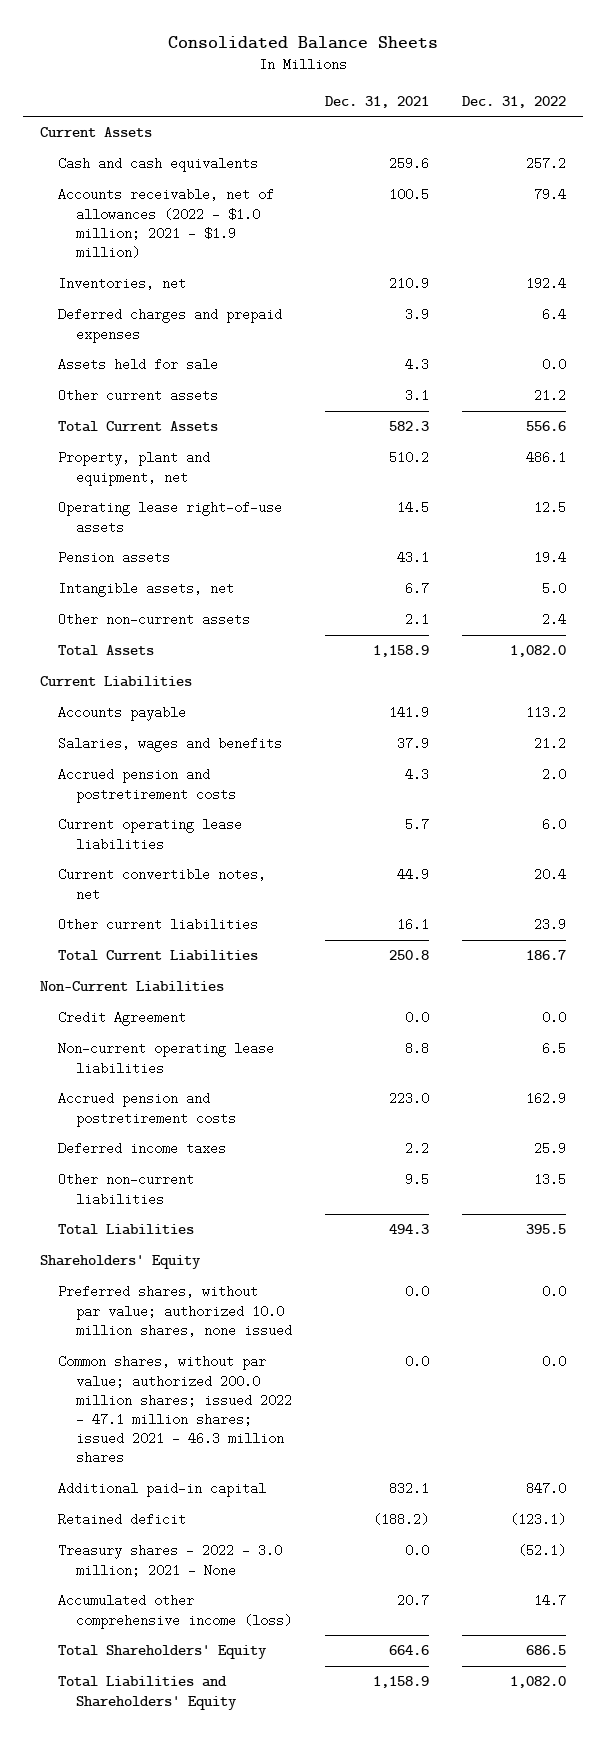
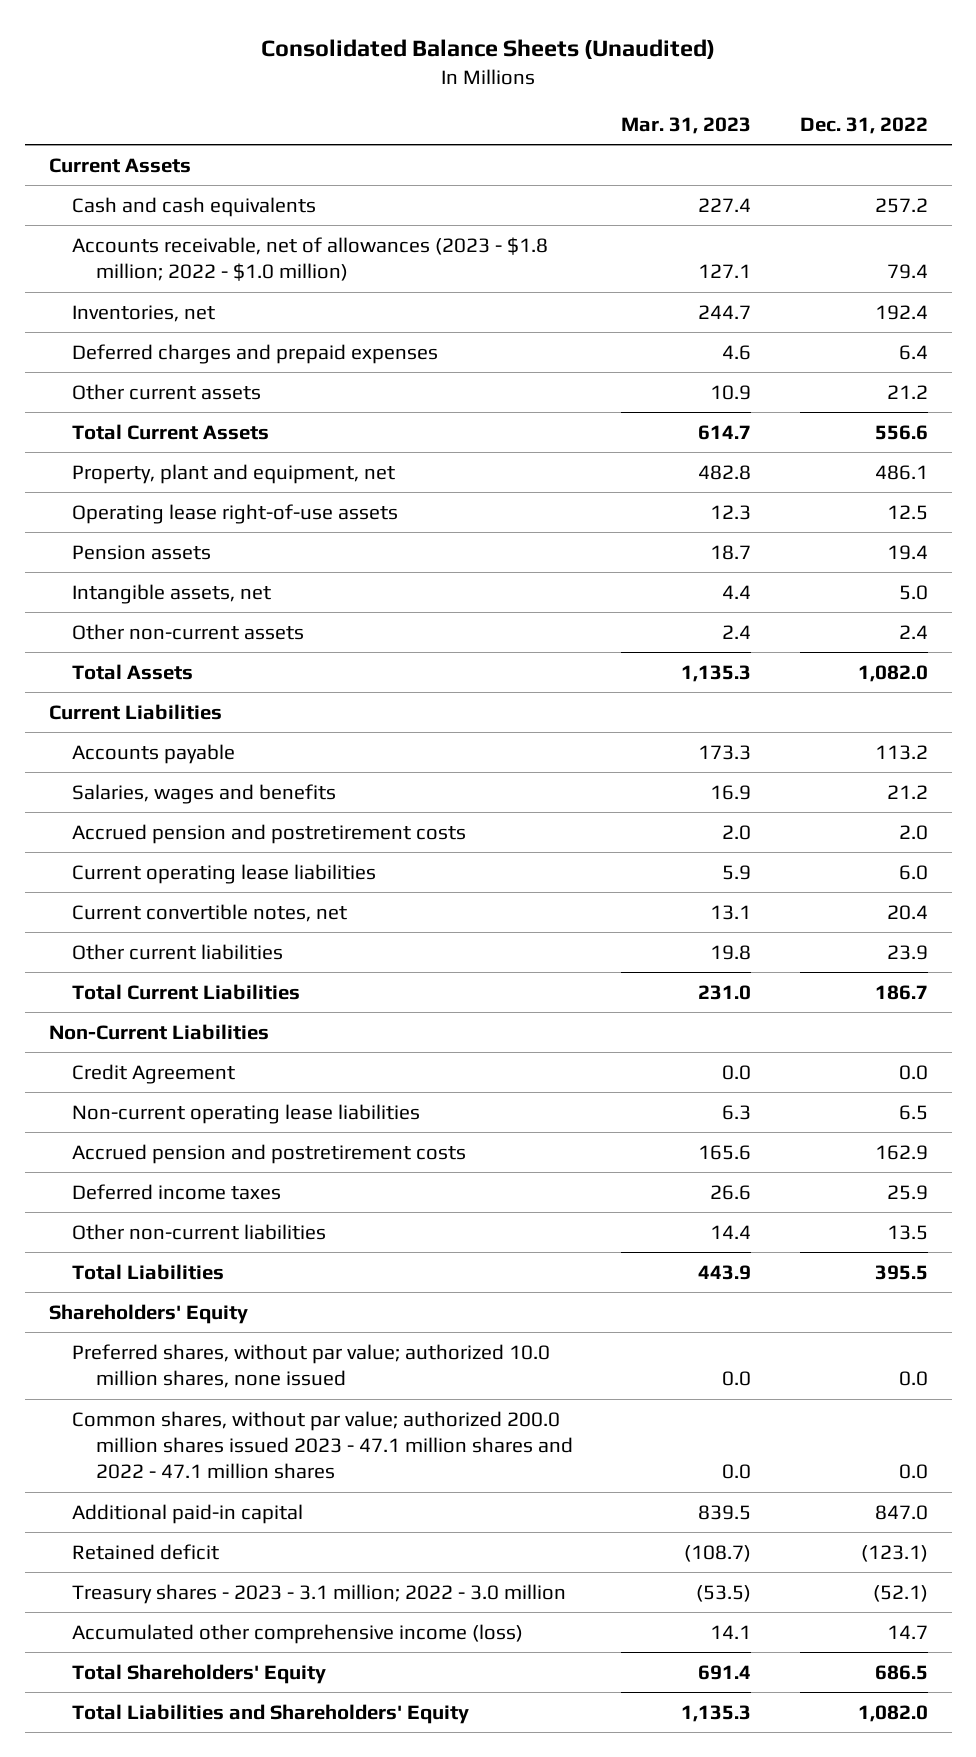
[168,35,439,49] Consolidated Balance Sheets -> [261,39,716,60] Consolidated Balance Sheets (Unaudited)
[325,95,430,108] Dec. 31, 2021 -> none
none -> [621,116,752,134] Mar. 31, 2023
[58,188,275,259] Accounts receivable, net of allowances (2022 - $1.0 million; 2021 - $1.9 million) -> [72,236,549,282] Accounts receivable, net of allowances (2023 - $1.8 million; 2022 - $1.0 million)
[58,358,219,372] Assets held for sale -> none
[58,1355,293,1465] Common shares, without par value; authorized 200.0 million shares; issued 2022 - 47.1 million shares; issued 2021 - 46.3 million shares -> [72,1410,573,1480] Common shares, without par value; authorized 200.0 million shares issued 2023 - 47.1 million shares and 2022 - 47.1 million shares
[58,1544,283,1577] Treasury shares - 2022 - 3.0 million; 2021 - None -> [72,1583,567,1604] Treasury shares - 2023 - 3.1 million; 2022 - 3.0 million

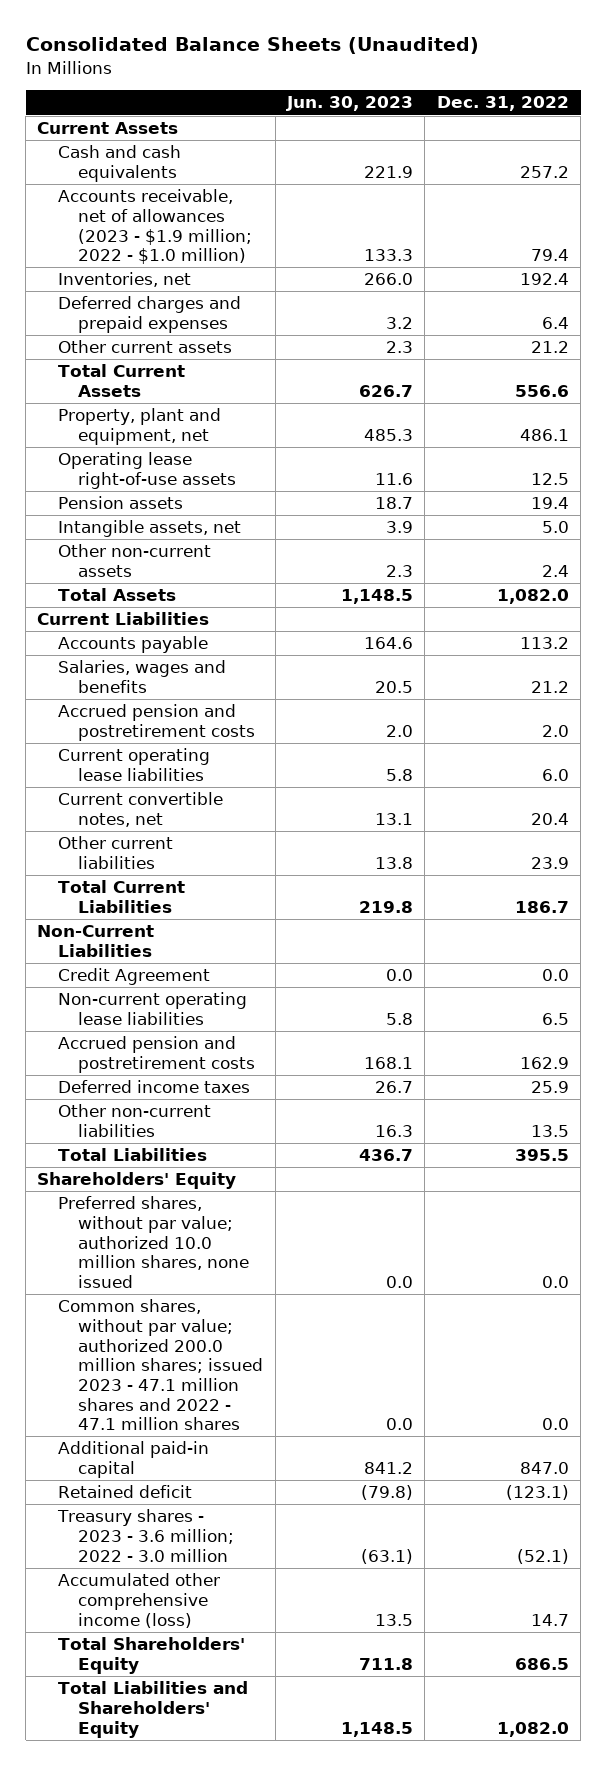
[621,116,752,134] Mar. 31, 2023 -> none
none -> [285,96,413,112] Jun. 30, 2023
[72,236,549,282] Accounts receivable, net of allowances (2023 - $1.8 million; 2022 - $1.0 million) -> [57,189,253,265] Accounts receivable, net of allowances (2023 - $1.9 million; 2022 - $1.0 million)
[72,1410,573,1480] Common shares, without par value; authorized 200.0 million shares issued 2023 - 47.1 million shares and 2022 - 47.1 million shares -> [57,1299,264,1431] Common shares, without par value; authorized 200.0 million shares; issued 2023 - 47.1 million shares and 2022 - 47.1 million shares
[72,1583,567,1604] Treasury shares - 2023 - 3.1 million; 2022 - 3.0 million -> [56,1509,235,1562] Treasury shares - 2023 - 3.6 million; 2022 - 3.0 million

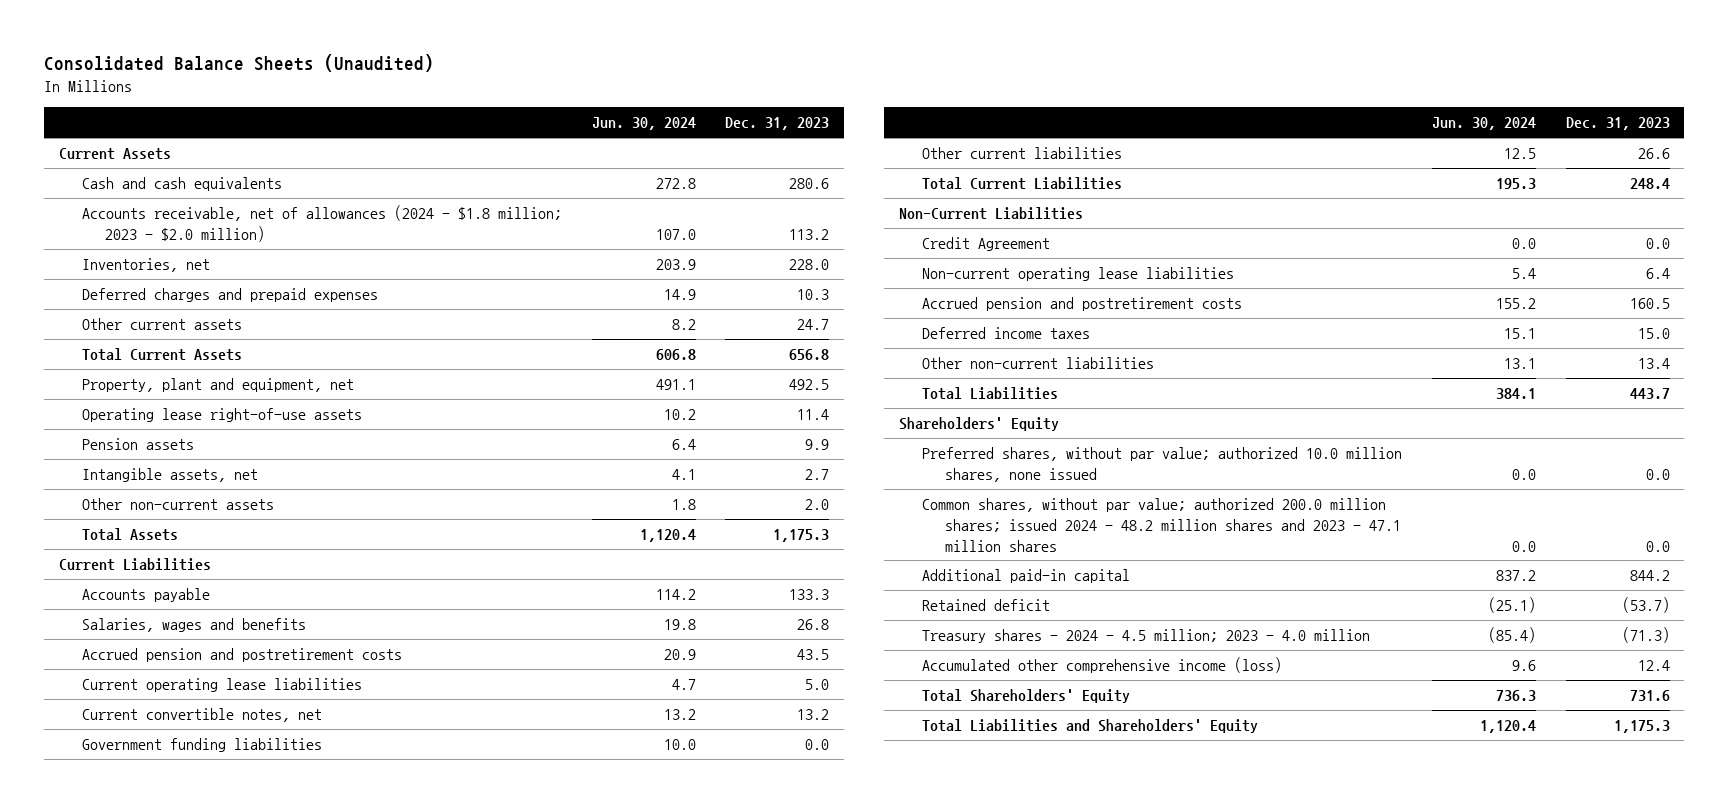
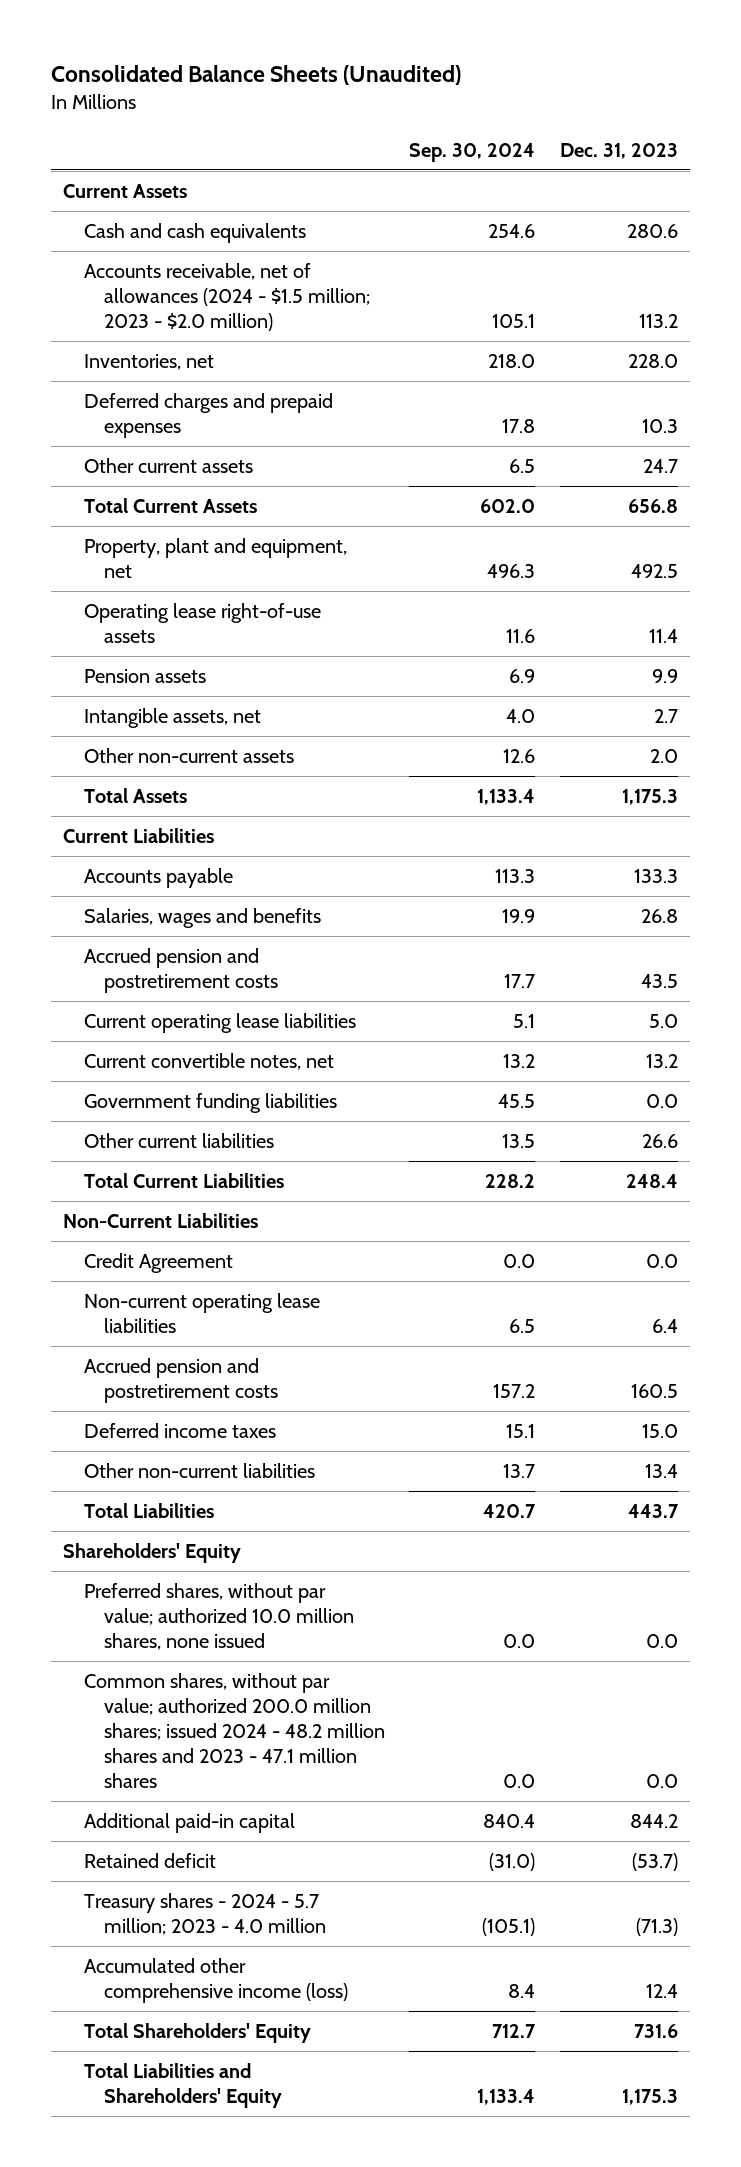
[591,117,696,131] Jun. 30, 2024 -> none
none -> [409,142,536,162] Sep. 30, 2024
[82,205,563,242] Accounts receivable, net of allowances (2024 - $1.8 million; 2023 - $2.0 million) -> [83,263,370,332] Accounts receivable, net of allowances (2024 - $1.5 million; 2023 - $2.0 million)
[922,629,1371,644] Treasury shares - 2024 - 4.5 million; 2023 - 4.0 million -> [83,1893,326,1936] Treasury shares - 2024 - 5.7 million; 2023 - 4.0 million

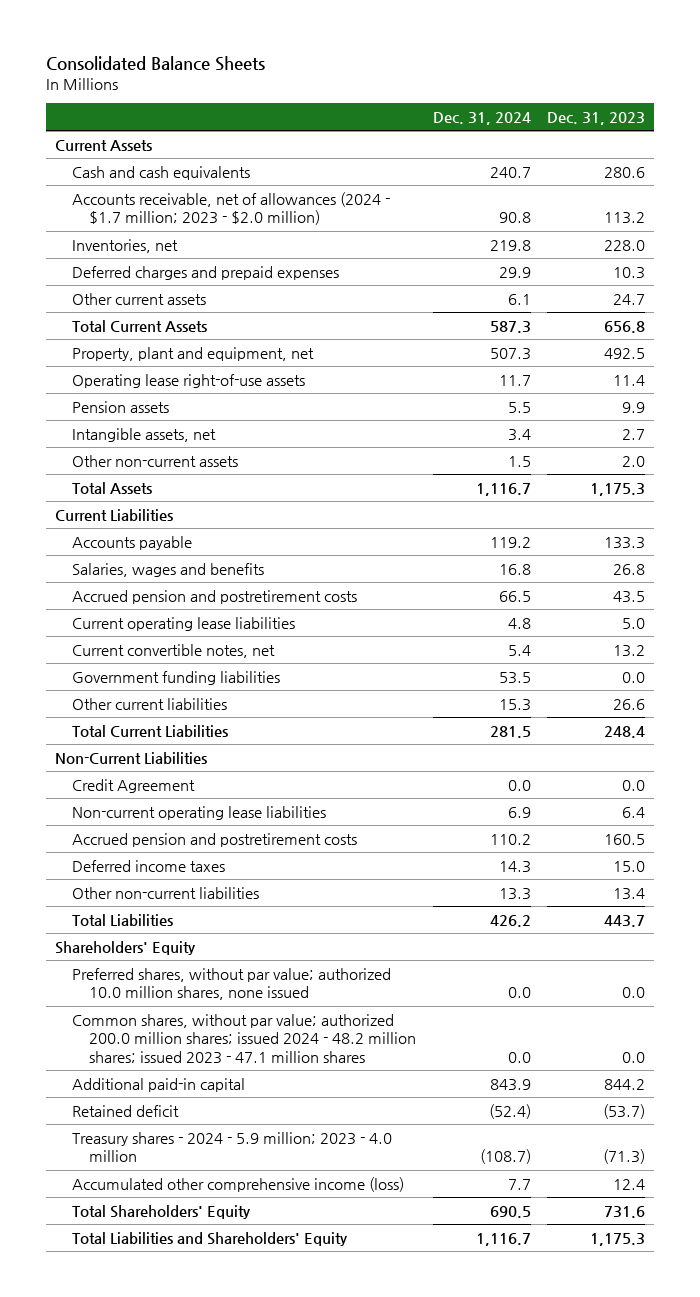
[50,65,461,86] Consolidated Balance Sheets (Unaudited) -> [46,55,266,71] Consolidated Balance Sheets
[409,142,536,162] Sep. 30, 2024 -> none
none -> [432,111,531,125] Dec. 31, 2024
[83,263,370,332] Accounts receivable, net of allowances (2024 - $1.5 million; 2023 - $2.0 million) -> [71,191,390,226] Accounts receivable, net of allowances (2024 - $1.7 million; 2023 - $2.0 million)
[83,1673,385,1788] Common shares, without par value; authorized 200.0 million shares; issued 2024 - 48.2 million shares and 2023 - 47.1 million shares -> [71,1013,417,1065] Common shares, without par value; authorized 200.0 million shares; issued 2024 - 48.2 million shares; issued 2023 - 47.1 million shares
[83,1893,326,1936] Treasury shares - 2024 - 5.7 million; 2023 - 4.0 million -> [71,1131,392,1163] Treasury shares - 2024 - 5.9 million; 2023 - 4.0 million

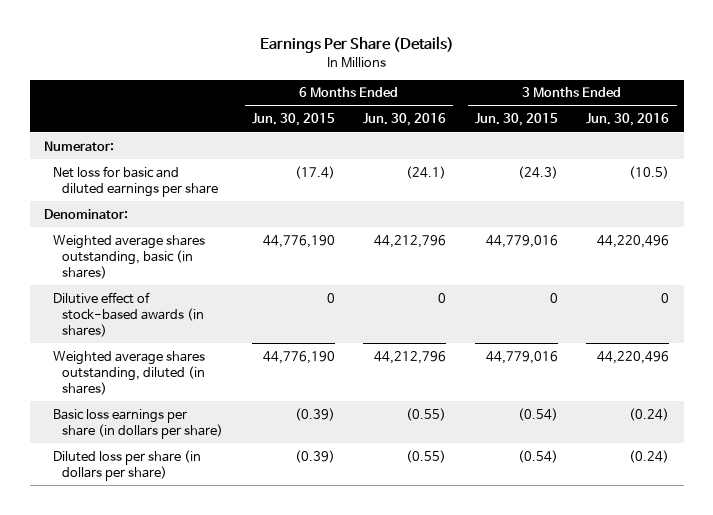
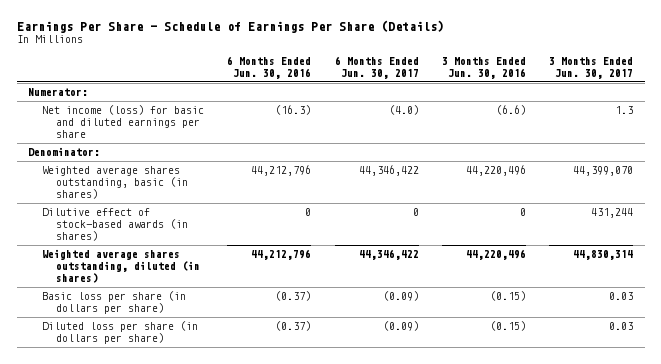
[259,36,454,54] Earnings Per Share (Details) -> [16,19,444,33] Earnings Per Share - Schedule of Earnings Per Share (Details)
[251,113,335,127] Jun. 30, 2015 -> none
[474,113,558,127] Jun. 30, 2015 -> none
none -> [334,56,419,79] 6 Months Ended Jun. 30, 2017
none -> [548,57,633,79] 3 Months Ended Jun. 30, 2017
[52,165,219,197] Net loss for basic and diluted earnings per share -> [42,105,205,138] Net income (loss) for basic and diluted earnings per share
[406,165,447,179] (24.1) -> [275,105,312,116] (16.3)
[629,165,670,179] (10.5) -> [495,105,526,116] (6.6)
[52,408,224,439] Basic loss earnings per share (in dollars per share) -> [42,291,187,314] Basic loss per share (in dollars per share)
[406,407,447,421] (0.55) -> [275,291,312,302] (0.37)
[629,407,670,421] (0.24) -> [489,291,526,302] (0.15)
[406,449,447,463] (0.55) -> [275,321,312,332] (0.37)
[629,449,670,463] (0.24) -> [489,321,526,332] (0.15)

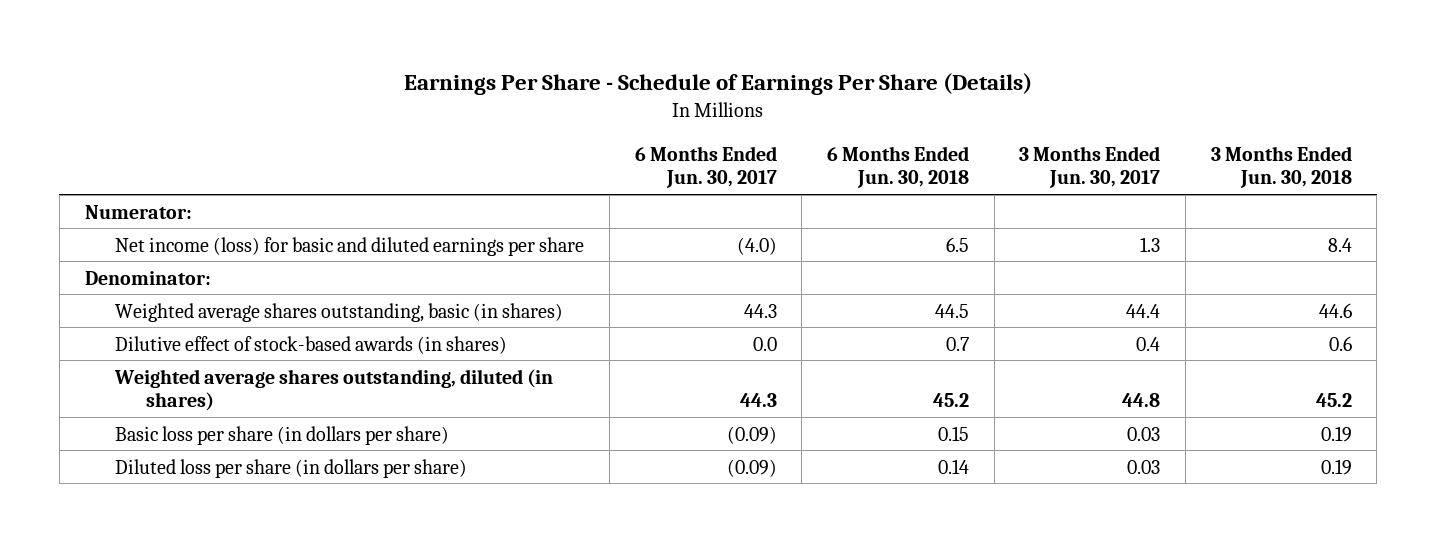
[227,56,312,79] 6 Months Ended Jun. 30, 2016 -> none
[441,57,526,79] 3 Months Ended Jun. 30, 2016 -> none
none -> [827,145,970,189] 6 Months Ended Jun. 30, 2018
none -> [1210,145,1352,189] 3 Months Ended Jun. 30, 2018
[358,165,419,177] 44,346,422 -> [743,303,777,318] 44.3
[572,166,633,177] 44,399,070 -> [1126,303,1161,318] 44.4
[412,208,419,217] 0 -> [752,336,777,351] 0.0
[590,208,633,219] 431,244 -> [1136,336,1161,351] 0.4
[358,249,419,261] 44,346,422 -> [739,393,777,408] 44.3
[572,250,633,261] 44,830,314 -> [1122,393,1161,408] 44.8

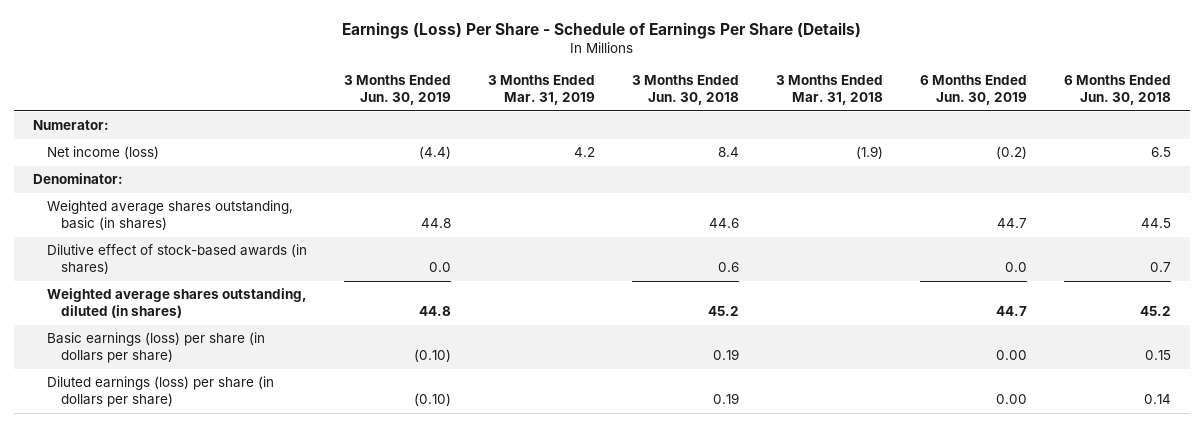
[404,73,1033,96] Earnings Per Share - Schedule of Earnings Per Share (Details) -> [342,22,862,40] Earnings (Loss) Per Share - Schedule of Earnings Per Share (Details)
[634,145,777,189] 6 Months Ended Jun. 30, 2017 -> none
[1019,145,1161,189] 3 Months Ended Jun. 30, 2017 -> none
none -> [343,75,451,106] 3 Months Ended Jun. 30, 2019
none -> [488,75,596,106] 3 Months Ended Mar. 31, 2019
none -> [776,75,884,106] 3 Months Ended Mar. 31, 2018
none -> [920,75,1028,106] 6 Months Ended Jun. 30, 2019
[115,236,585,256] Net income (loss) for basic and diluted earnings per share -> [46,146,159,160] Net income (loss)
[115,425,450,445] Basic loss per share (in dollars per share) -> [46,332,265,364] Basic earnings (loss) per share (in dollars per share)
[115,458,468,478] Diluted loss per share (in dollars per share) -> [46,376,274,408] Diluted earnings (loss) per share (in dollars per share)

